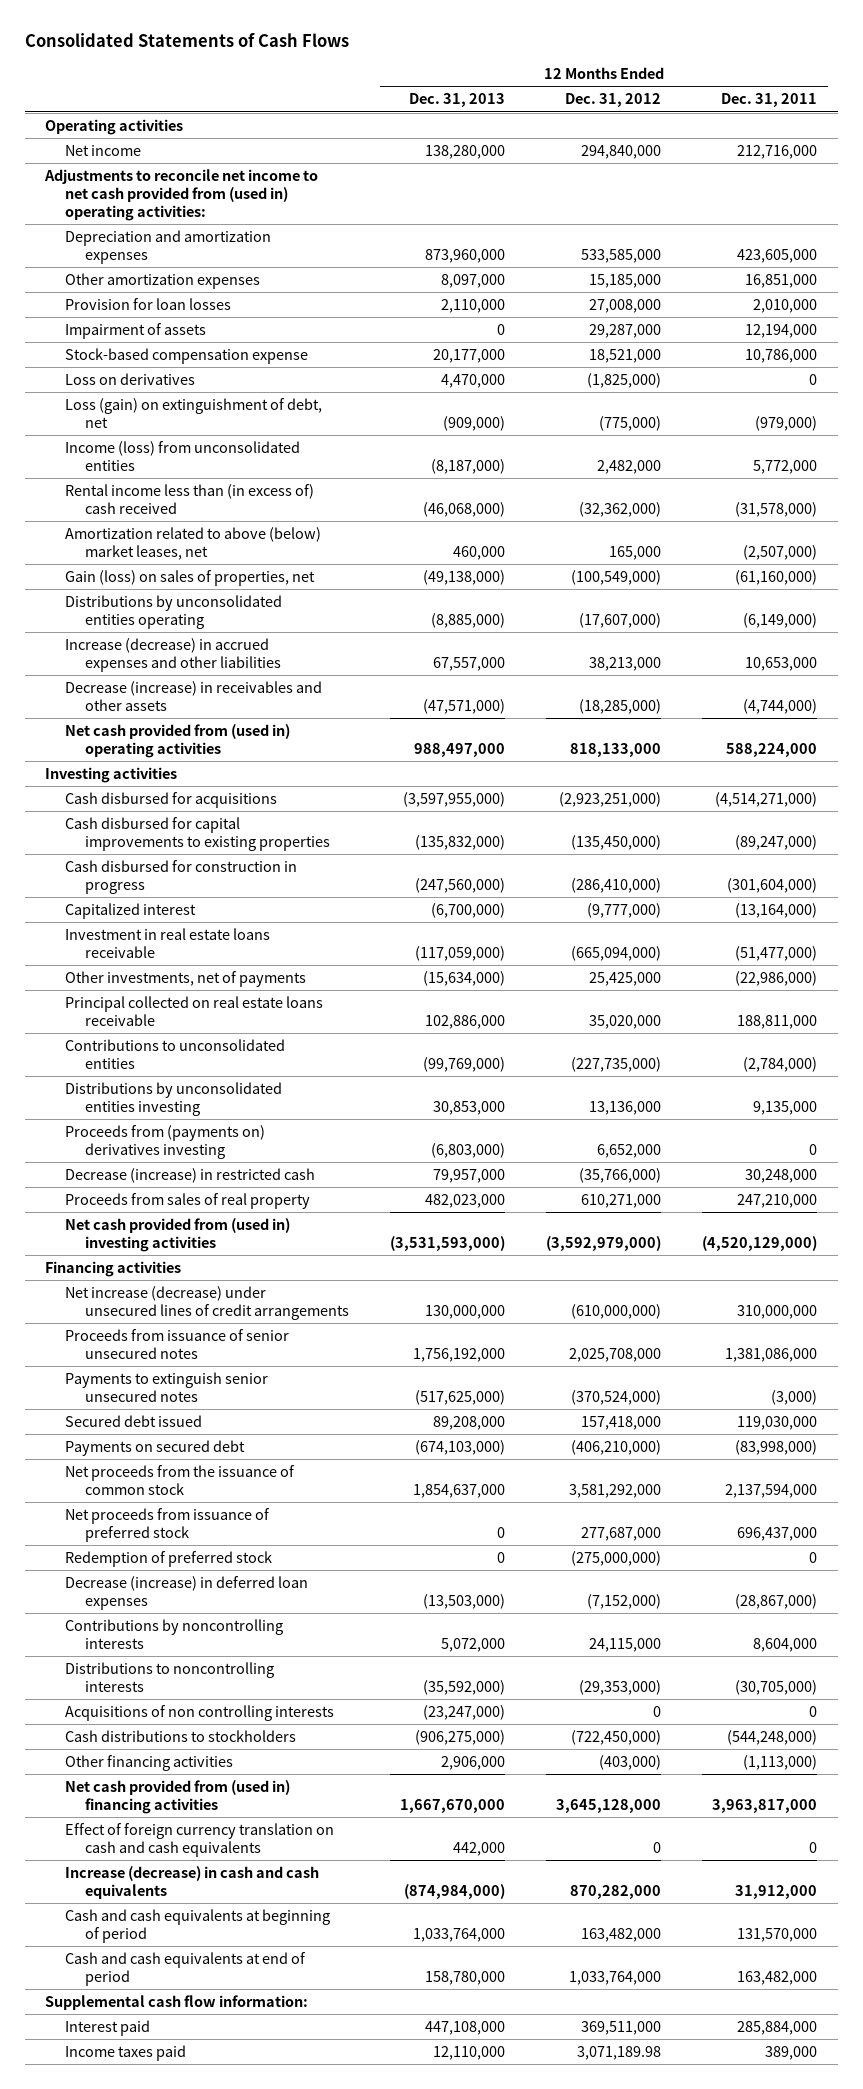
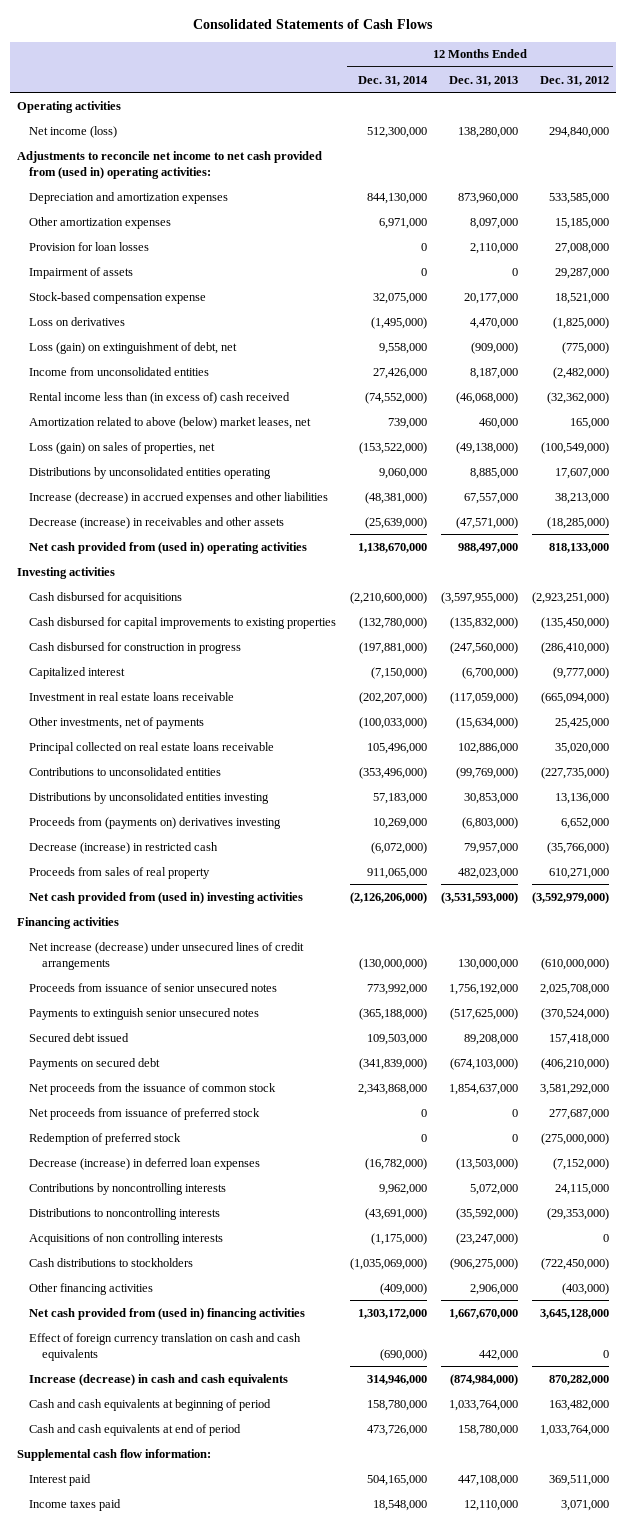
[721,93,818,108] Dec. 31, 2011 -> none
none -> [358,75,429,86] Dec. 31, 2014
[65,144,142,156] Net income -> [29,125,118,138] Net income (loss)
[65,440,301,471] Income (loss) from unconsolidated entities -> [29,366,210,376] Income from unconsolidated entities
[430,458,505,474] (8,187,000) -> [470,367,519,379] 8,187,000
[597,459,662,474] 2,482,000 -> [553,366,610,379] (2,482,000)
[65,569,316,586] Gain (loss) on sales of properties, net -> [29,441,216,454] Loss (gain) on sales of properties, net
[430,612,505,628] (8,885,000) -> [470,467,519,479] 8,885,000
[579,612,662,628] (17,607,000) -> [555,467,610,479] 17,607,000
[577,2045,662,2060] 3,071,189.98 -> [561,1499,610,1511] 3,071,000

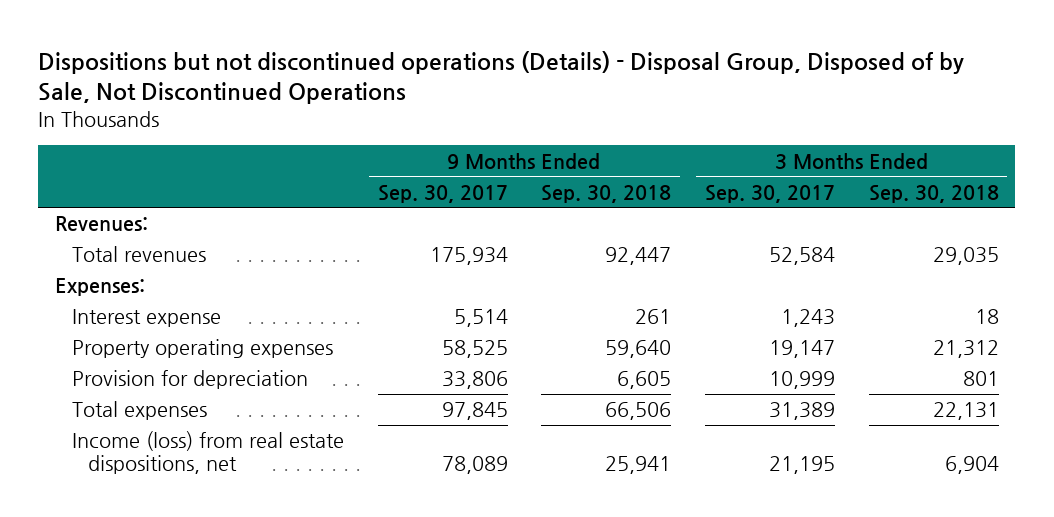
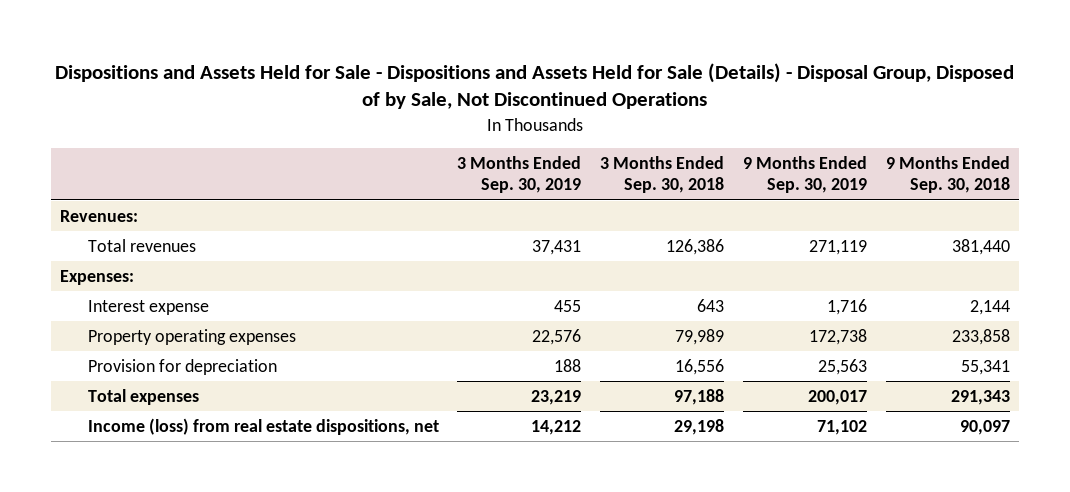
[38,50,965,105] Dispositions but not discontinued operations (Details) - Disposal Group, Disposed of by Sale, Not Discontinued Operations -> [55,62,1015,110] Dispositions and Assets Held for Sale - Dispositions and Assets Held for Sale (Details) - Disposal Group, Disposed of by Sale, Not Discontinued Operations
[377,184,508,203] Sep. 30, 2017 -> none
[704,184,835,203] Sep. 30, 2017 -> none
none -> [457,156,582,194] 3 Months Ended Sep. 30, 2019
none -> [742,156,867,194] 9 Months Ended Sep. 30, 2019
[605,247,672,266] 92,447 -> [951,238,1010,255] 381,440
[932,247,999,266] 29,035 -> [666,238,725,255] 126,386
[635,309,672,325] 261 -> [969,299,1010,315] 2,144
[974,309,999,325] 18 -> [697,298,725,312] 643
[605,340,672,359] 59,640 -> [951,328,1010,345] 233,858
[932,340,999,359] 21,312 -> [675,328,725,345] 79,989
[617,371,672,390] 6,605 -> [960,359,1010,375] 55,341
[962,371,999,387] 801 -> [675,358,725,375] 16,556
[605,402,672,421] 66,506 -> [950,389,1010,405] 291,343
[932,402,999,421] 22,131 -> [674,388,725,405] 97,188
[605,456,672,475] 25,941 -> [959,419,1010,435] 90,097
[944,456,999,475] 6,904 -> [674,418,725,435] 29,198

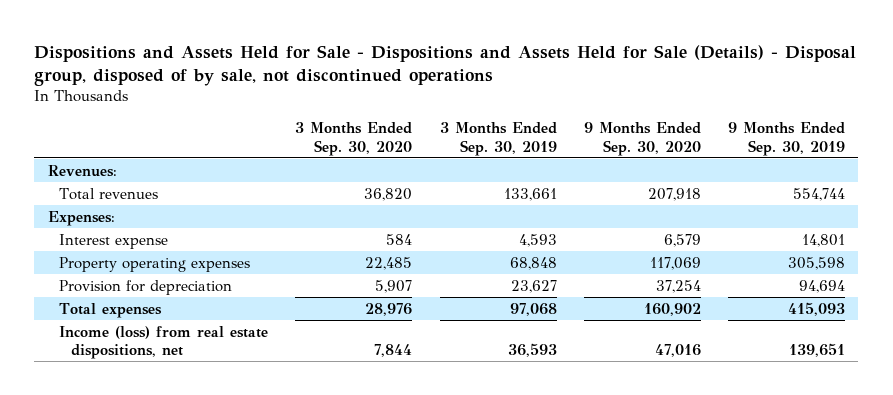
[55,62,1015,110] Dispositions and Assets Held for Sale - Dispositions and Assets Held for Sale (Details) - Disposal Group, Disposed of by Sale, Not Discontinued Operations -> [34,44,857,87] Dispositions and Assets Held for Sale - Dispositions and Assets Held for Sale (Details) - Disposal group, disposed of by sale, not discontinued operations
[600,156,725,194] 3 Months Ended Sep. 30, 2018 -> none
[885,156,1010,194] 9 Months Ended Sep. 30, 2018 -> none
none -> [295,122,413,156] 3 Months Ended Sep. 30, 2020
none -> [583,122,701,156] 9 Months Ended Sep. 30, 2020
[532,239,582,255] 37,431 -> [503,187,557,201] 133,661
[808,239,867,255] 271,119 -> [792,187,845,201] 554,744
[554,299,582,312] 455 -> [518,233,557,247] 4,593
[826,298,867,315] 1,716 -> [801,233,845,247] 14,801
[532,328,582,345] 22,576 -> [509,256,557,270] 68,848
[808,328,867,345] 172,738 -> [787,256,845,270] 305,598
[554,358,582,372] 188 -> [510,279,557,293] 23,627
[817,358,867,375] 25,563 -> [798,279,845,293] 94,694
[531,389,582,405] 23,219 -> [509,302,557,316] 97,068
[807,389,867,405] 200,017 -> [787,301,845,316] 415,093
[531,419,582,435] 14,212 -> [507,343,557,358] 36,593
[816,419,867,435] 71,102 -> [788,343,845,358] 139,651

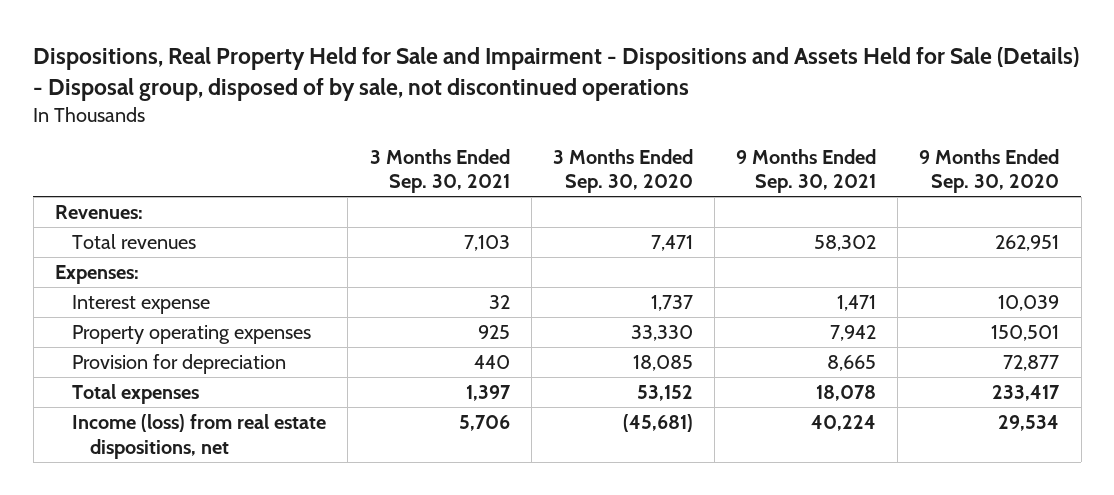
[34,44,857,87] Dispositions and Assets Held for Sale - Dispositions and Assets Held for Sale (Details) - Disposal group, disposed of by sale, not discontinued operations -> [33,47,1080,101] Dispositions, Real Property Held for Sale and Impairment - Dispositions and Assets Held for Sale (Details) - Disposal group, disposed of by sale, not discontinued operations
[439,122,557,156] 3 Months Ended Sep. 30, 2019 -> none
[727,122,845,156] 9 Months Ended Sep. 30, 2019 -> none
none -> [369,148,510,194] 3 Months Ended Sep. 30, 2021
none -> [736,148,877,194] 9 Months Ended Sep. 30, 2021
[364,187,413,201] 36,820 -> [650,235,693,252] 7,471
[647,187,701,201] 207,918 -> [995,235,1060,252] 262,951
[386,233,413,245] 584 -> [650,295,693,312] 1,737
[663,233,701,247] 6,579 -> [998,295,1060,312] 10,039
[365,256,413,270] 22,485 -> [630,325,693,342] 33,330
[649,256,701,270] 117,069 -> [991,325,1060,342] 150,501
[375,279,413,293] 5,907 -> [632,355,693,372] 18,085
[655,279,701,293] 37,254 -> [1003,355,1060,372] 72,877
[365,302,413,316] 28,976 -> [636,385,693,402] 53,152
[643,302,701,316] 160,902 -> [992,385,1061,402] 233,417
[374,344,413,358] 7,844 -> [622,414,693,433] (45,681)
[654,344,701,358] 47,016 -> [998,415,1060,432] 29,534

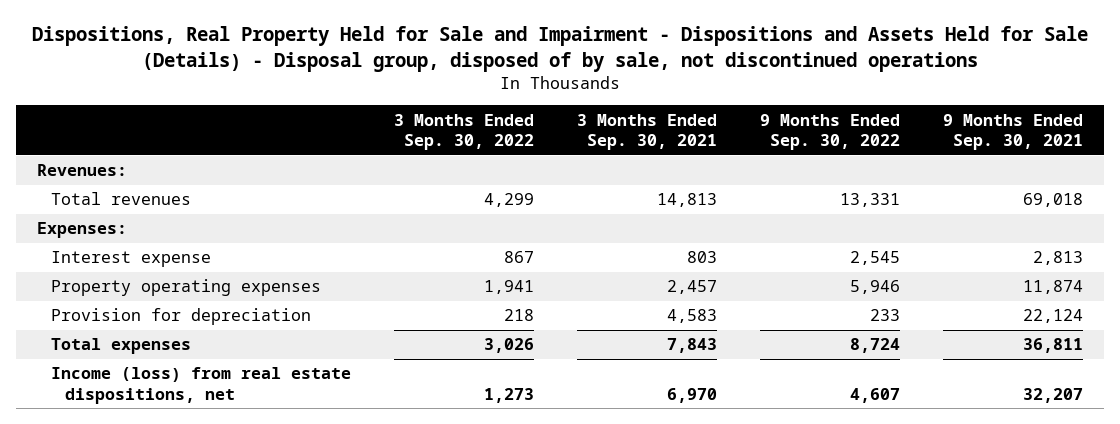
[552,148,693,194] 3 Months Ended Sep. 30, 2020 -> none
[919,148,1060,194] 9 Months Ended Sep. 30, 2020 -> none
none -> [394,113,535,151] 3 Months Ended Sep. 30, 2022
none -> [760,113,901,151] 9 Months Ended Sep. 30, 2022
[463,235,510,252] 7,103 -> [657,193,718,208] 14,813
[814,235,877,252] 58,302 -> [1022,193,1083,208] 69,018
[488,295,510,310] 32 -> [687,251,718,264] 803
[837,295,877,312] 1,471 -> [1032,251,1083,266] 2,813
[477,325,510,340] 925 -> [667,280,718,295] 2,457
[830,325,877,342] 7,942 -> [1022,280,1083,295] 11,874
[473,355,510,370] 440 -> [667,309,718,324] 4,583
[827,355,877,372] 8,665 -> [1022,309,1083,324] 22,124
[465,385,511,402] 1,397 -> [667,338,718,354] 7,843
[816,385,877,402] 18,078 -> [1022,338,1083,354] 36,811
[458,415,510,432] 5,706 -> [667,387,718,403] 6,970
[811,415,877,432] 40,224 -> [1022,387,1083,403] 32,207

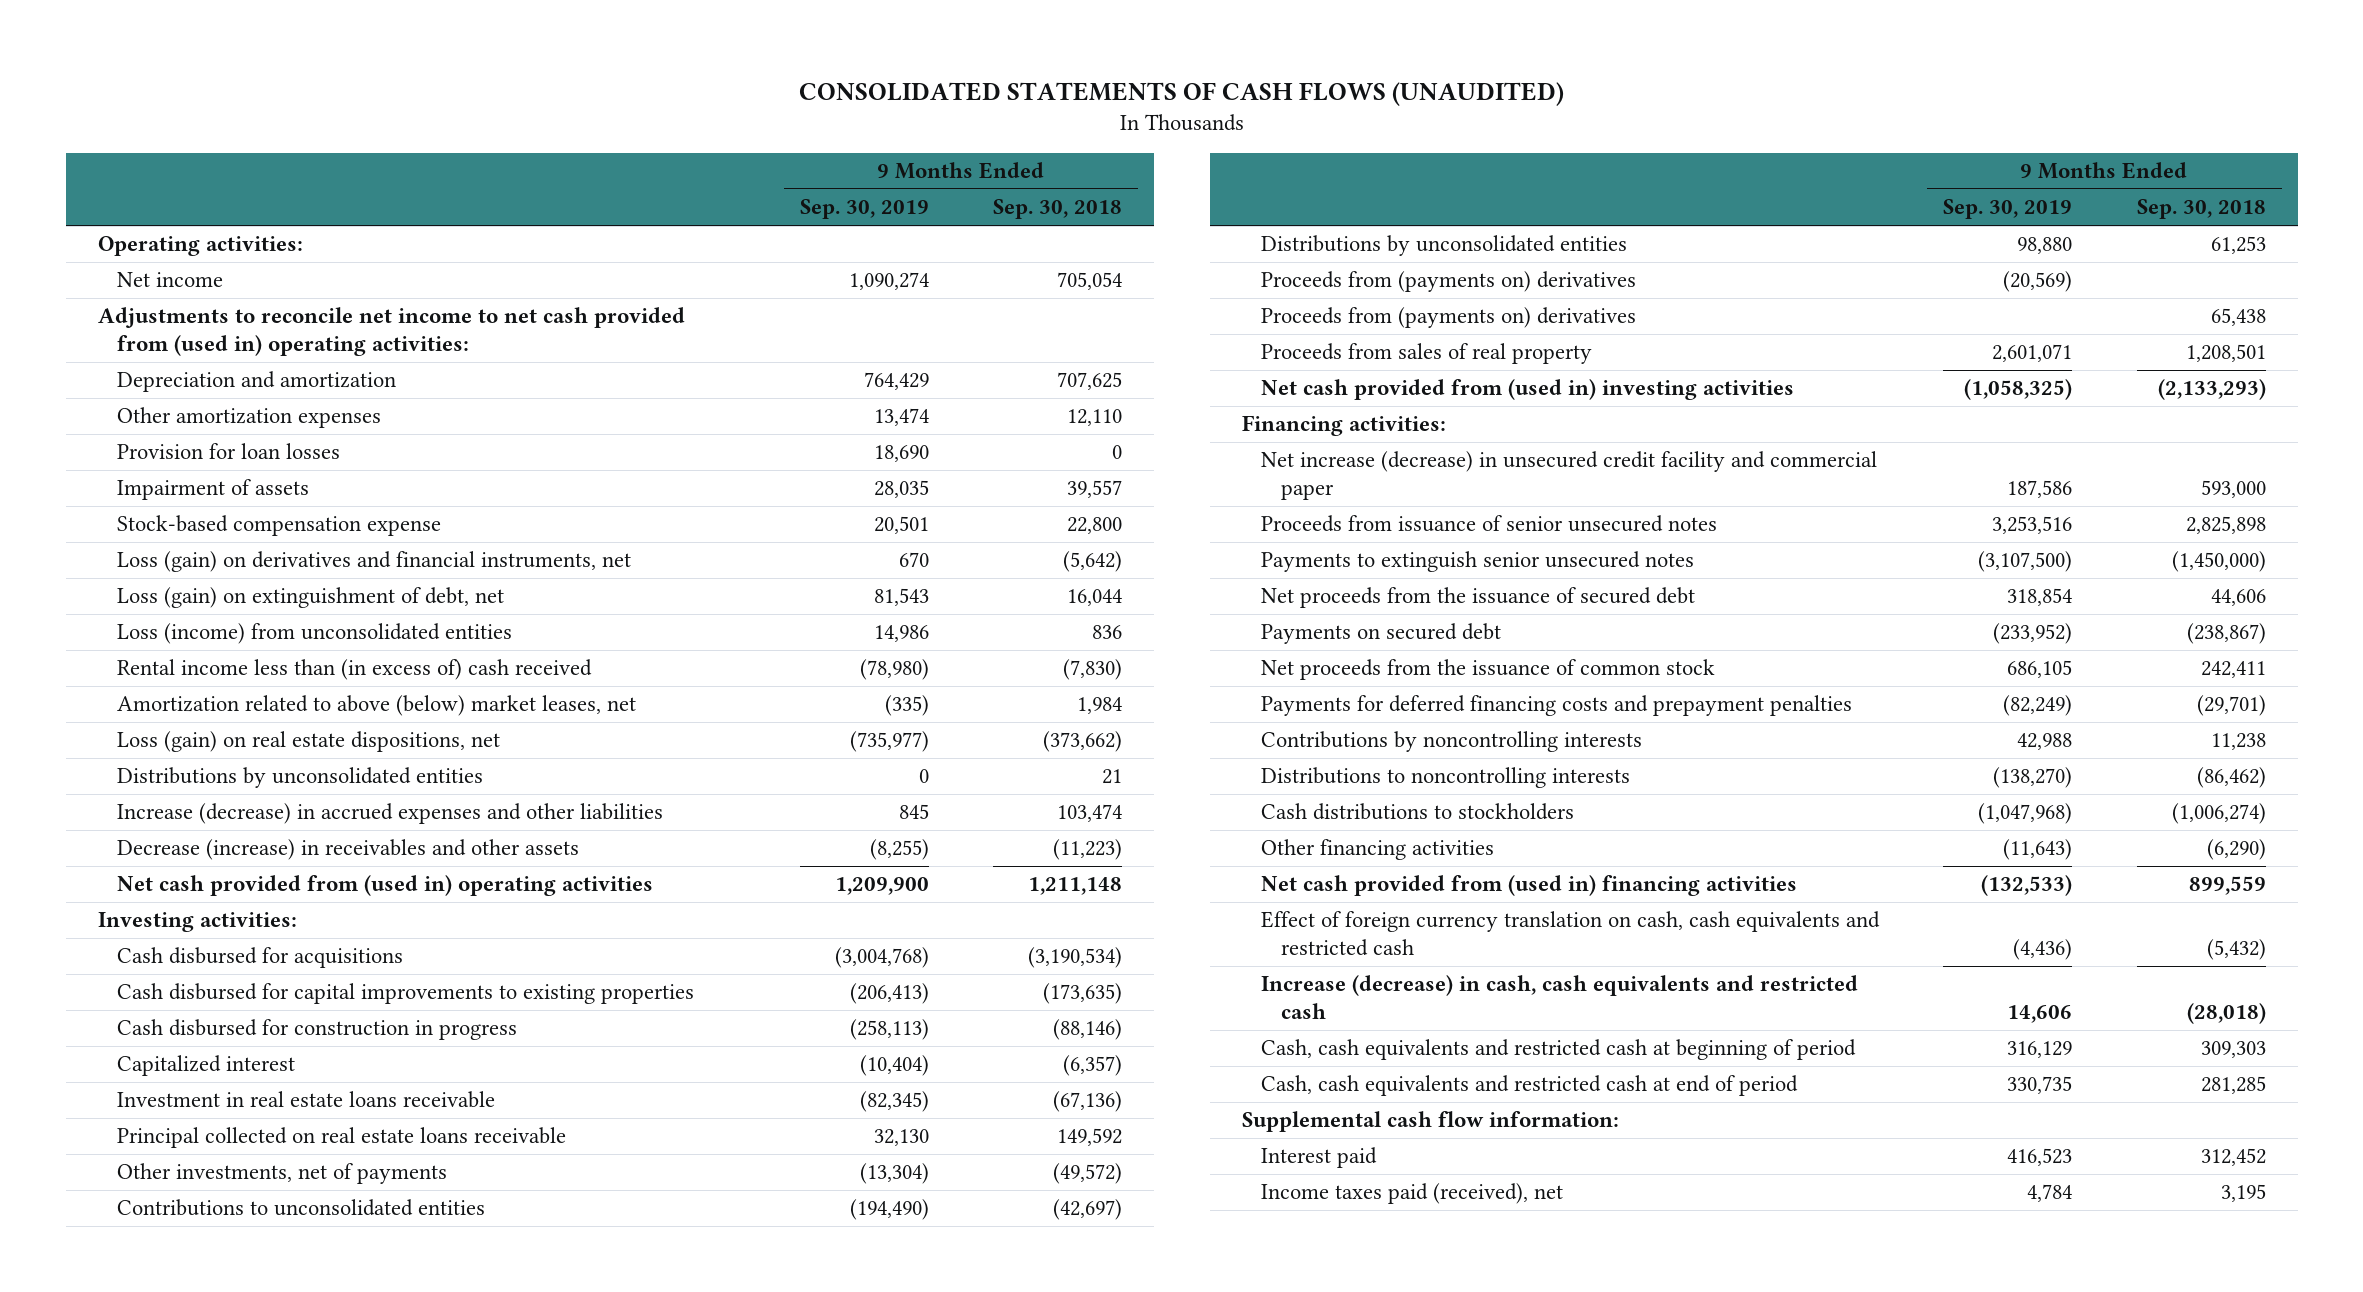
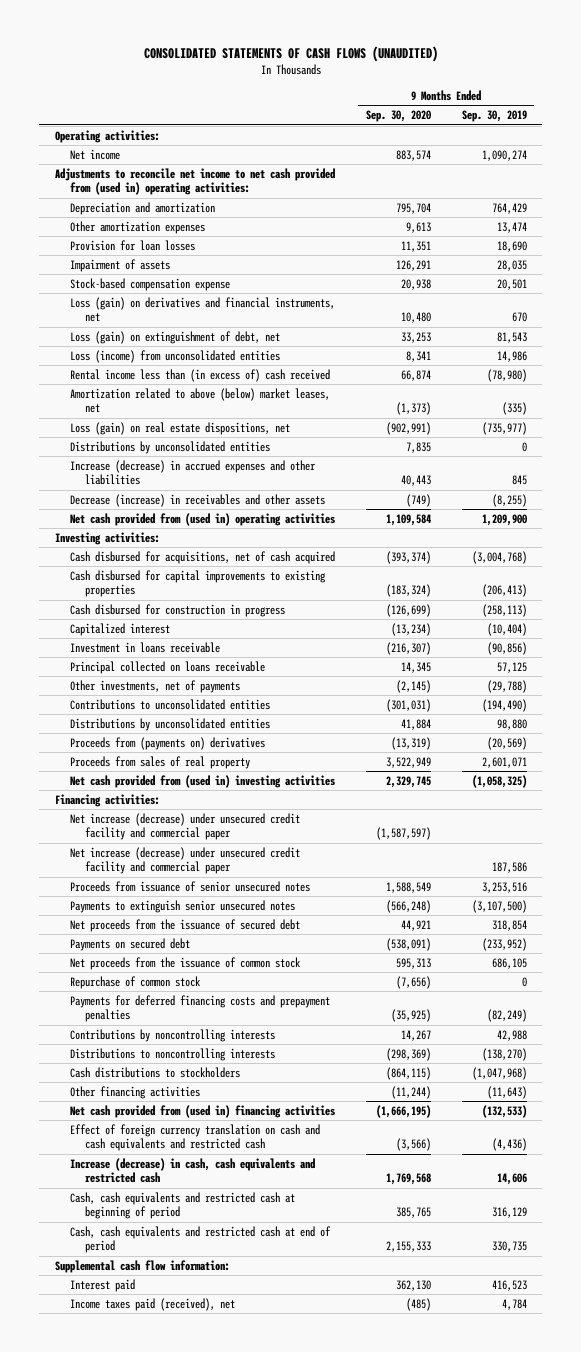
[992,199,1122,220] Sep. 30, 2018 -> none
none -> [365,110,431,123] Sep. 30, 2020
[117,947,404,969] Cash disbursed for acquisitions -> [69,550,335,564] Cash disbursed for acquisitions, net of cash acquired
[117,1091,496,1109] Investment in real estate loans receivable -> [69,641,220,653] Investment in loans receivable
[859,1091,929,1113] (82,345) -> [486,641,527,655] (90,856)
[117,1127,567,1149] Principal collected on real estate loans receivable -> [69,660,265,674] Principal collected on loans receivable
[873,1129,929,1147] 32,130 -> [496,661,527,673] 57,125
[859,1163,929,1185] (13,304) -> [486,679,527,693] (29,788)
[1261,307,1637,329] Proceeds from (payments on) derivatives -> none
none -> [69,812,300,841] Net increase (decrease) under unsecured credit facility and commercial paper
[1261,451,1878,501] Net increase (decrease) in unsecured credit facility and commercial paper -> [69,846,300,875] Net increase (decrease) under unsecured credit facility and commercial paper
none -> [69,975,201,989] Repurchase of common stock
[1261,911,1881,957] Effect of foreign currency translation on cash, cash equivalents and restricted cash -> [69,1123,320,1152] Effect of foreign currency translation on cash and cash equivalents and restricted cash

